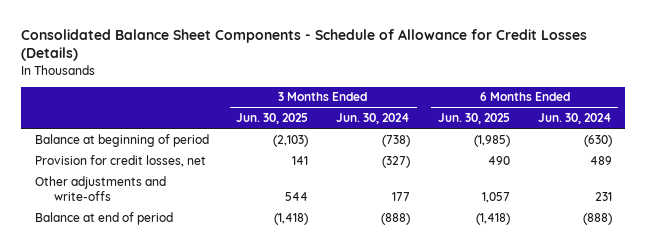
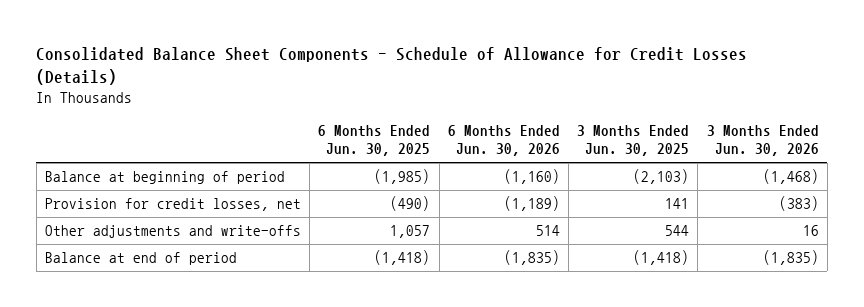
[336,113,411,125] Jun. 30, 2024 -> none
[537,113,612,125] Jun. 30, 2024 -> none
none -> [447,124,560,157] 6 Months Ended Jun. 30, 2026
none -> [706,124,819,157] 3 Months Ended Jun. 30, 2026
[487,155,510,165] 490 -> [390,196,431,212] (490)

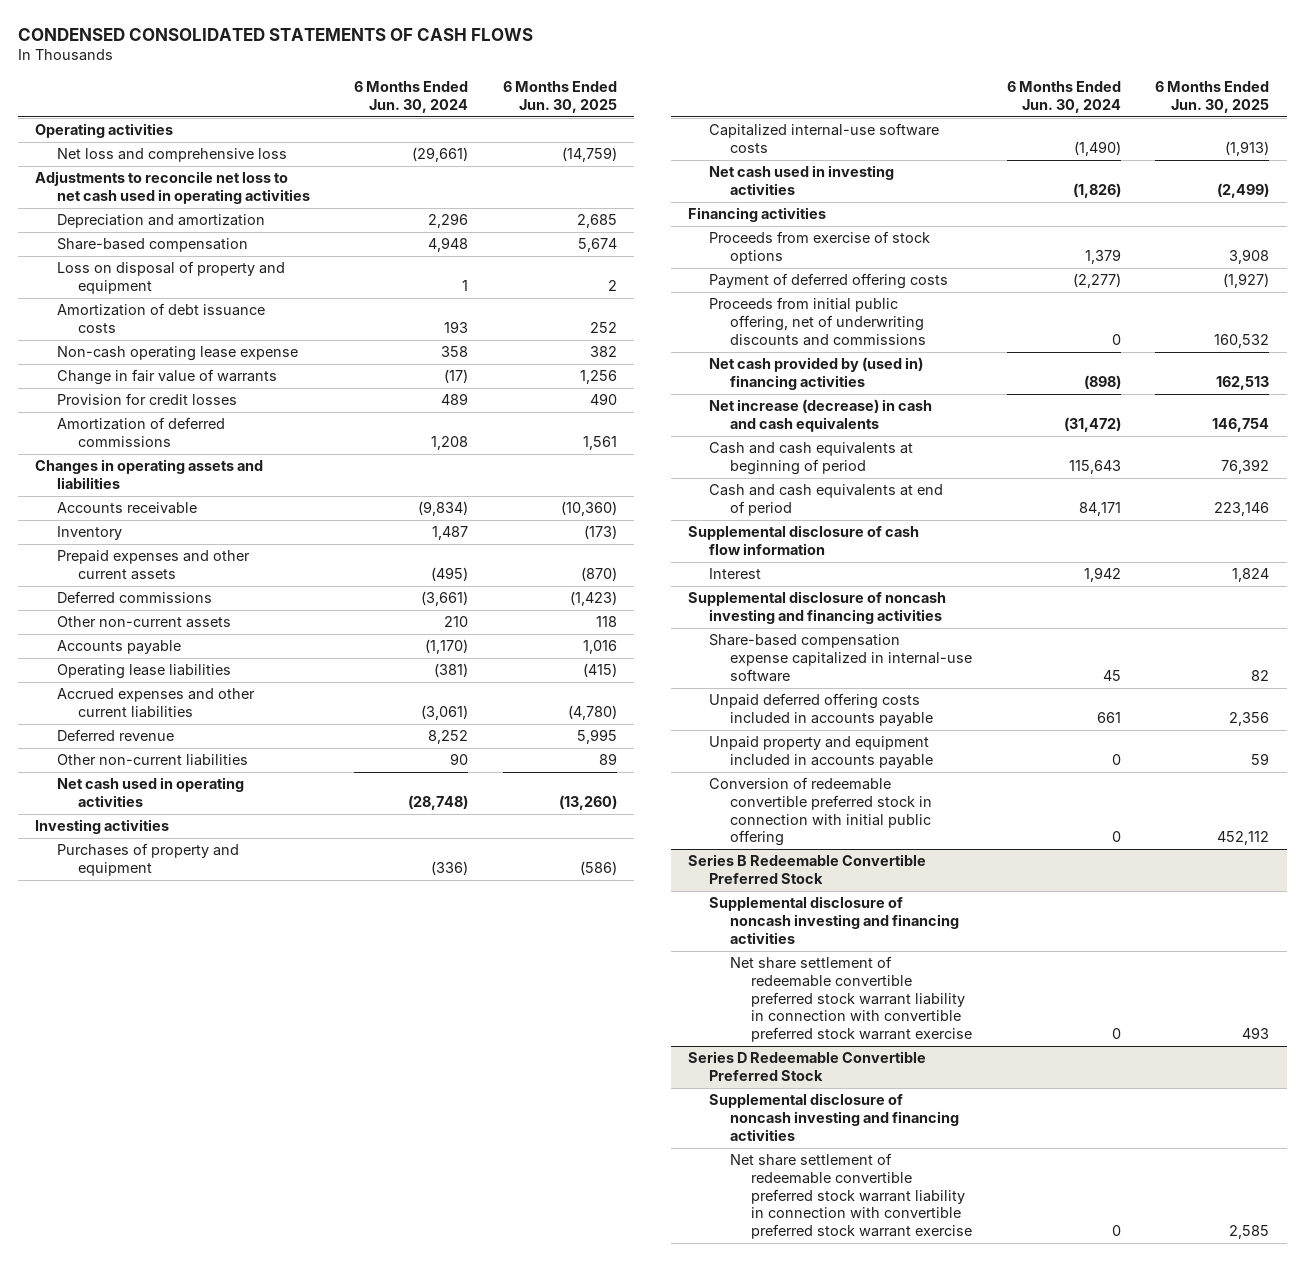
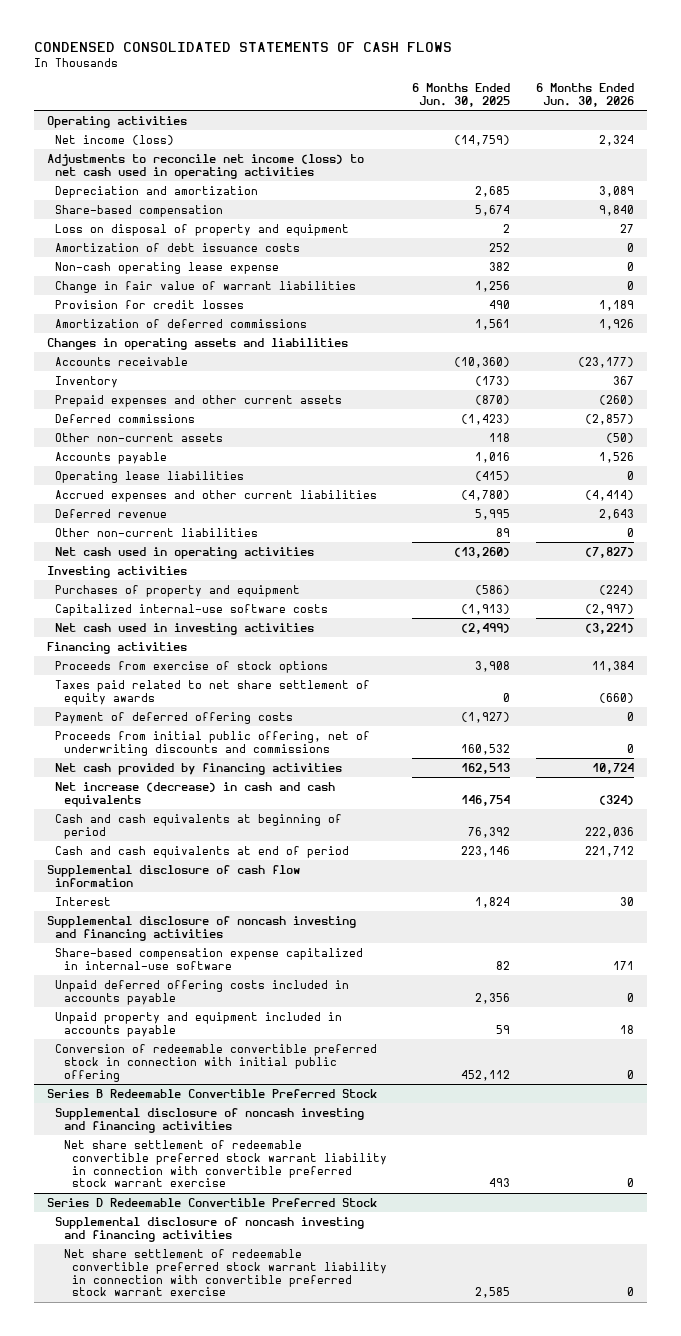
[354,81,469,114] 6 Months Ended Jun. 30, 2024 -> none
none -> [536,82,635,107] 6 Months Ended Jun. 30, 2026
[56,148,287,163] Net loss and comprehensive loss -> [55,134,175,145] Net income (loss)
[35,171,310,205] Adjustments to reconcile net loss to net cash used in operating activities -> [47,153,365,179] Adjustments to reconcile net income (loss) to net cash used in operating activities
[56,369,277,386] Change in fair value of warrants -> [55,280,357,293] Change in fair value of warrant liabilities
none -> [55,679,371,705] Taxes paid related to net share settlement of equity awards
[709,357,924,391] Net cash provided by (used in) financing activities -> [55,762,343,775] Net cash provided by financing activities

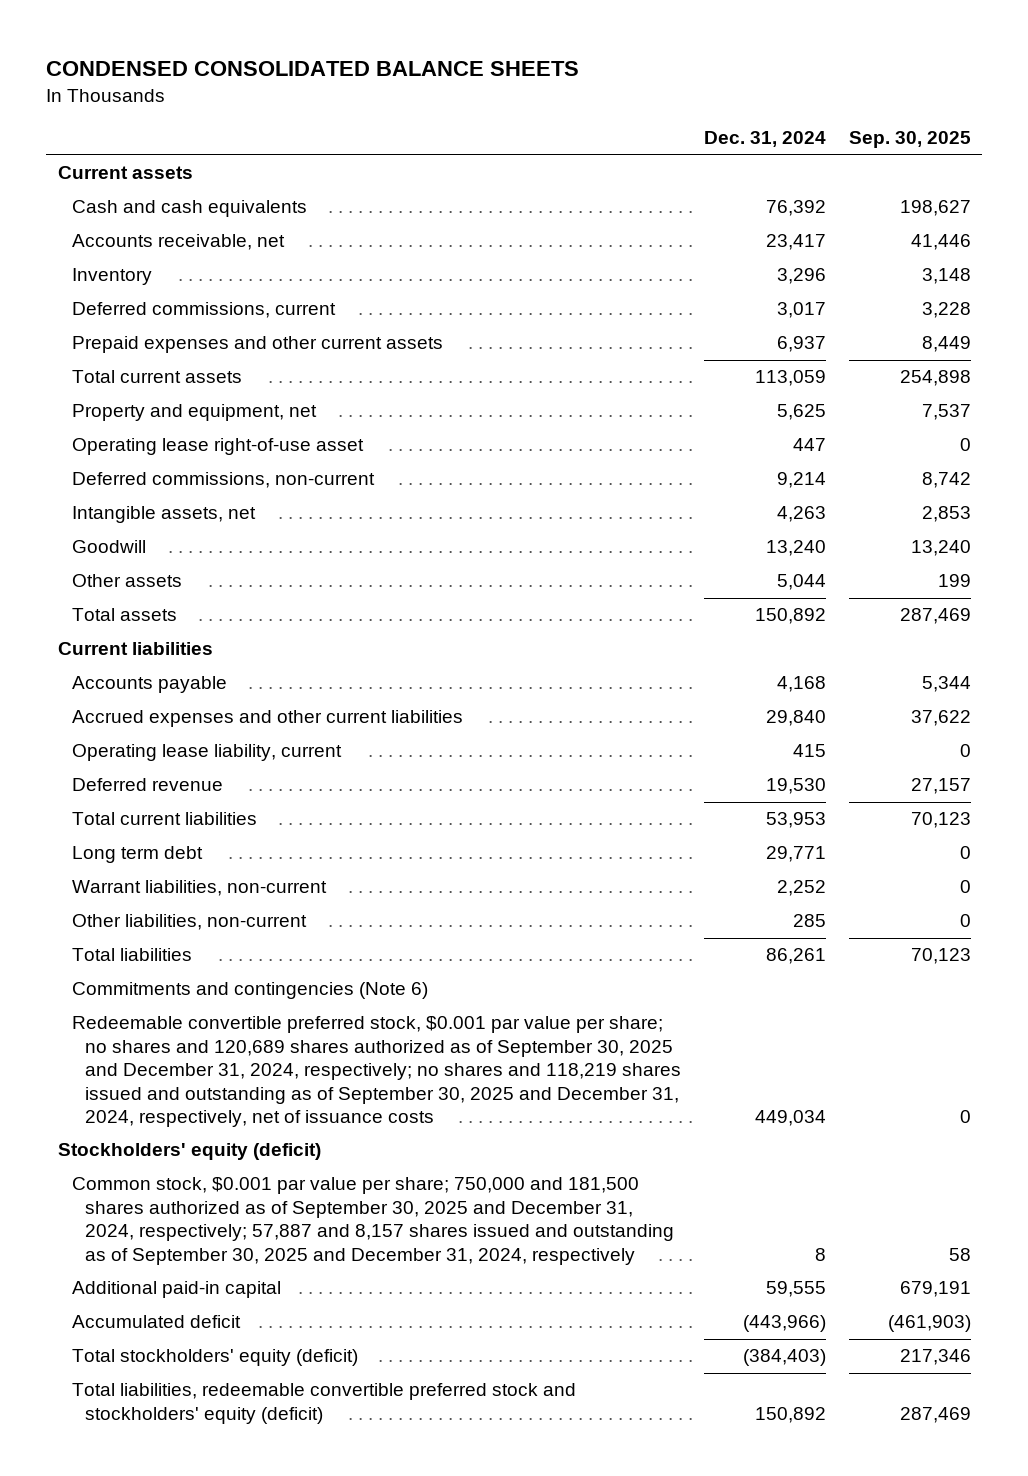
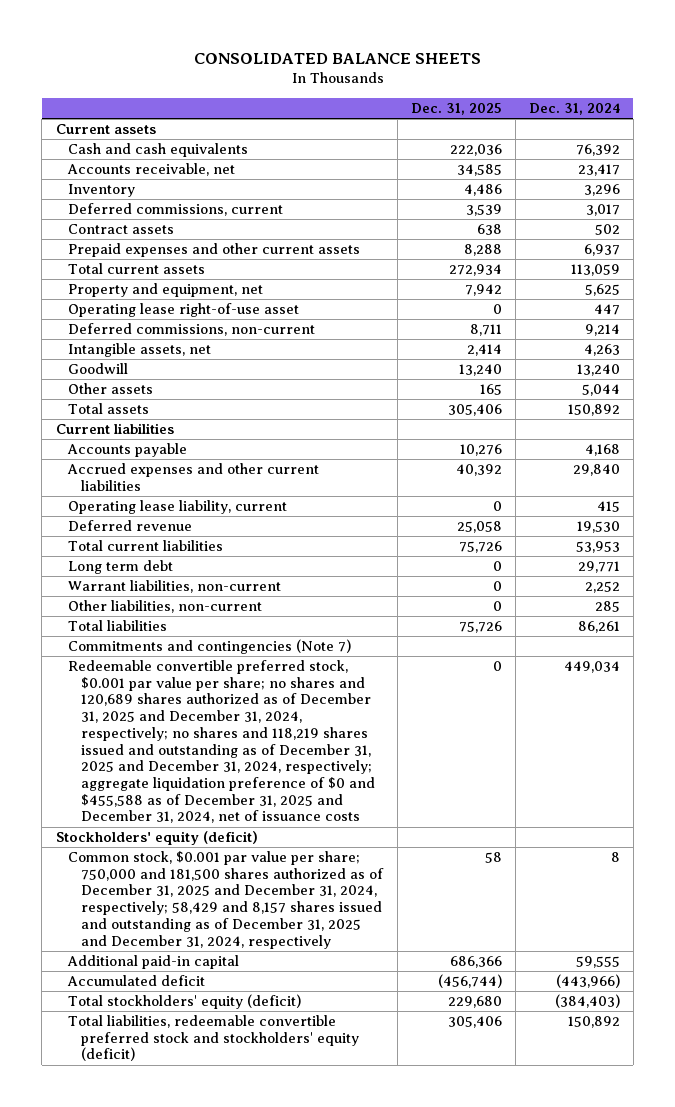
[46,61,580,77] CONDENSED CONSOLIDATED BALANCE SHEETS -> [193,53,481,65] CONSOLIDATED BALANCE SHEETS
[848,131,971,149] Sep. 30, 2025 -> none
none -> [410,102,502,115] Dec. 31, 2025
none -> [68,224,175,235] Contract assets
[71,982,428,1000] Commitments and contingencies (Note 6) -> [68,639,352,655] Commitments and contingencies (Note 7)
[71,1016,682,1128] Redeemable convertible preferred stock, $0.001 par value per share; no shares and 120,689 shares authorized as of September 30, 2025 and December 31, 2024, respectively; no shares and 118,219 shares issued and outstanding as of September 30, 2025 and December 31, 2024, respectively, net of issuance costs -> [68,660,376,824] Redeemable convertible preferred stock, $0.001 par value per share; no shares and 120,689 shares authorized as of December 31, 2025 and December 31, 2024, respectively; no shares and 118,219 shares issued and outstanding as of December 31, 2025 and December 31, 2024, respectively; aggregate liquidation preference of $0 and $455,588 as of December 31, 2025 and December 31, 2024, net of issuance costs
[71,1177,675,1265] Common stock, $0.001 par value per share; 750,000 and 181,500 shares authorized as of September 30, 2025 and December 31, 2024, respectively; 57,887 and 8,157 shares issued and outstanding as of September 30, 2025 and December 31, 2024, respectively -> [68,851,385,949] Common stock, $0.001 par value per share; 750,000 and 181,500 shares authorized as of December 31, 2025 and December 31, 2024, respectively; 58,429 and 8,157 shares issued and outstanding as of December 31, 2025 and December 31, 2024, respectively

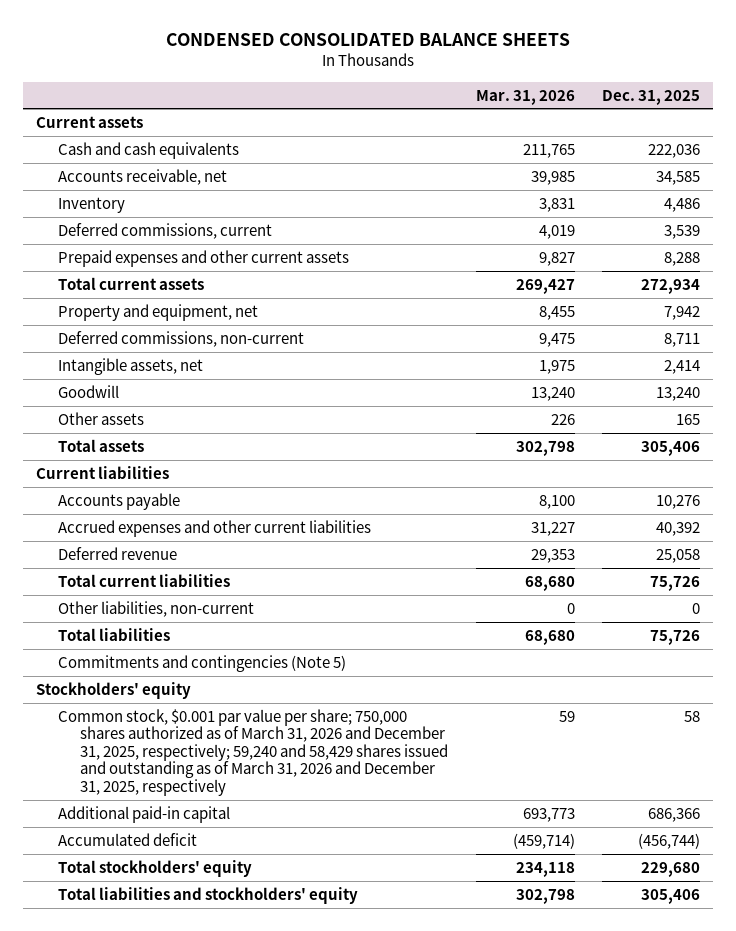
[193,53,481,65] CONSOLIDATED BALANCE SHEETS -> [166,33,571,47] CONDENSED CONSOLIDATED BALANCE SHEETS
[528,102,620,115] Dec. 31, 2024 -> none
none -> [475,89,575,105] Mar. 31, 2026
[68,224,175,235] Contract assets -> none
[68,303,300,318] Operating lease right-of-use asset -> none
[68,500,288,515] Operating lease liability, current -> none
[68,560,174,575] Long term debt -> none
[68,580,282,594] Warrant liabilities, non-current -> none
[68,660,376,824] Redeemable convertible preferred stock, $0.001 par value per share; no shares and 120,689 shares authorized as of December 31, 2025 and December 31, 2024, respectively; no shares and 118,219 shares issued and outstanding as of December 31, 2025 and December 31, 2024, respectively; aggregate liquidation preference of $0 and $455,588 as of December 31, 2025 and December 31, 2024, net of issuance costs -> none
[68,639,352,655] Commitments and contingencies (Note 7) -> [58,654,347,672] Commitments and contingencies (Note 5)
[55,831,258,846] Stockholders' equity (deficit) -> [36,681,192,699] Stockholders' equity
[68,851,385,949] Common stock, $0.001 par value per share; 750,000 and 181,500 shares authorized as of December 31, 2025 and December 31, 2024, respectively; 58,429 and 8,157 shares issued and outstanding as of December 31, 2025 and December 31, 2024, respectively -> [58,708,449,796] Common stock, $0.001 par value per share; 750,000 shares authorized as of March 31, 2026 and December 31, 2025, respectively; 59,240 and 58,429 shares issued and outstanding as of March 31, 2026 and December 31, 2025, respectively
[68,994,302,1010] Total stockholders' equity (deficit) -> [58,859,253,877] Total stockholders' equity
[68,1015,360,1062] Total liabilities, redeemable convertible preferred stock and stockholders' equity (deficit) -> [58,886,359,904] Total liabilities and stockholders' equity

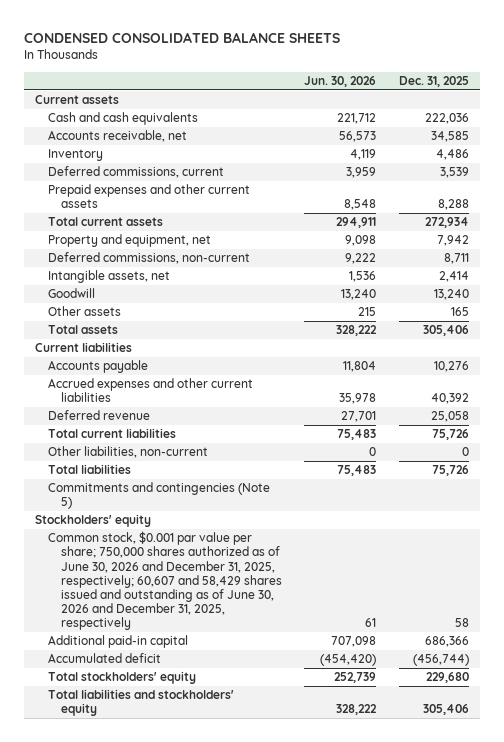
[475,89,575,105] Mar. 31, 2026 -> none
none -> [304,75,377,87] Jun. 30, 2026
[58,708,449,796] Common stock, $0.001 par value per share; 750,000 shares authorized as of March 31, 2026 and December 31, 2025, respectively; 59,240 and 58,429 shares issued and outstanding as of March 31, 2026 and December 31, 2025, respectively -> [47,531,282,631] Common stock, $0.001 par value per share; 750,000 shares authorized as of June 30, 2026 and December 31, 2025, respectively; 60,607 and 58,429 shares issued and outstanding as of June 30, 2026 and December 31, 2025, respectively

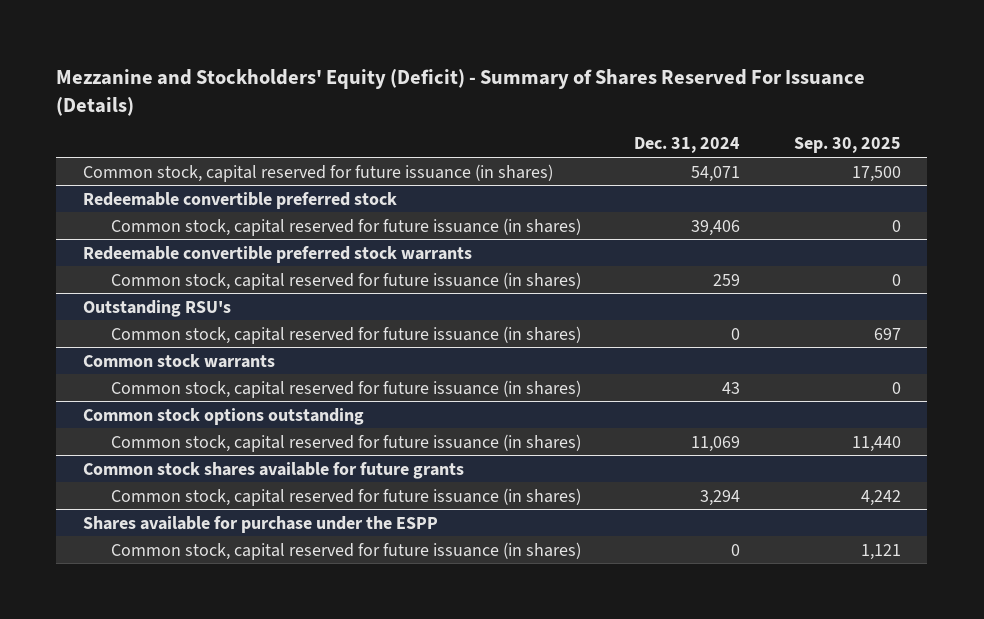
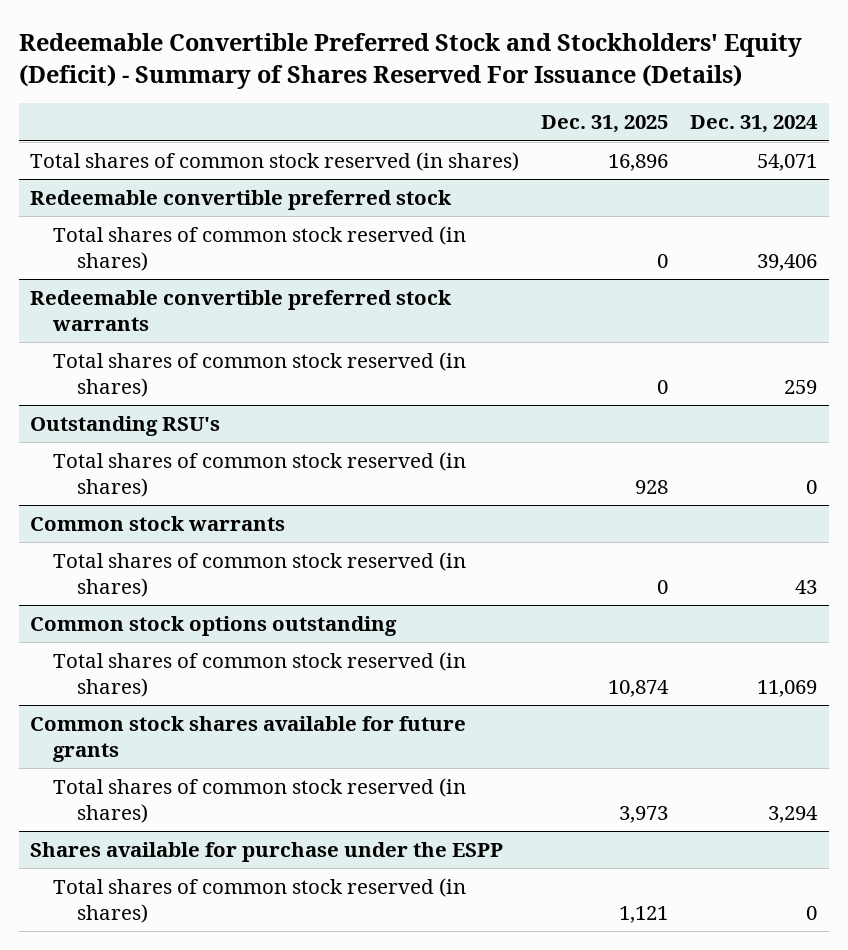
[56,69,866,116] Mezzanine and Stockholders' Equity (Deficit) - Summary of Shares Reserved For Issuance (Details) -> [19,32,803,89] Redeemable Convertible Preferred Stock and Stockholders' Equity (Deficit) - Summary of Shares Reserved For Issuance (Details)
[793,137,901,154] Sep. 30, 2025 -> none
none -> [541,115,669,134] Dec. 31, 2025
[83,163,554,182] Common stock, capital reserved for future issuance (in shares) -> [30,152,520,172] Total shares of common stock reserved (in shares)
[110,217,581,236] Common stock, capital reserved for future issuance (in shares) -> [53,226,467,271] Total shares of common stock reserved (in shares)
[110,271,581,290] Common stock, capital reserved for future issuance (in shares) -> [53,352,467,397] Total shares of common stock reserved (in shares)
[110,325,581,344] Common stock, capital reserved for future issuance (in shares) -> [53,452,467,497] Total shares of common stock reserved (in shares)
[110,379,581,398] Common stock, capital reserved for future issuance (in shares) -> [53,552,467,597] Total shares of common stock reserved (in shares)
[110,433,581,452] Common stock, capital reserved for future issuance (in shares) -> [53,652,467,697] Total shares of common stock reserved (in shares)
[110,487,581,506] Common stock, capital reserved for future issuance (in shares) -> [53,778,467,823] Total shares of common stock reserved (in shares)
[110,541,581,560] Common stock, capital reserved for future issuance (in shares) -> [53,878,467,923] Total shares of common stock reserved (in shares)

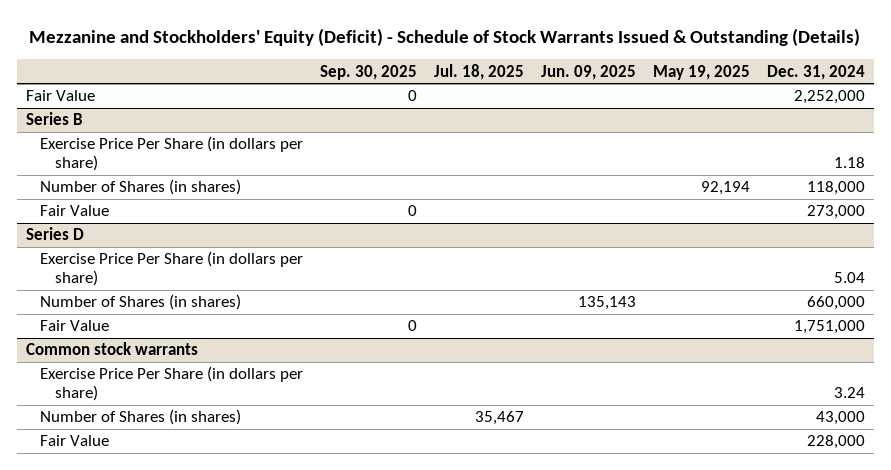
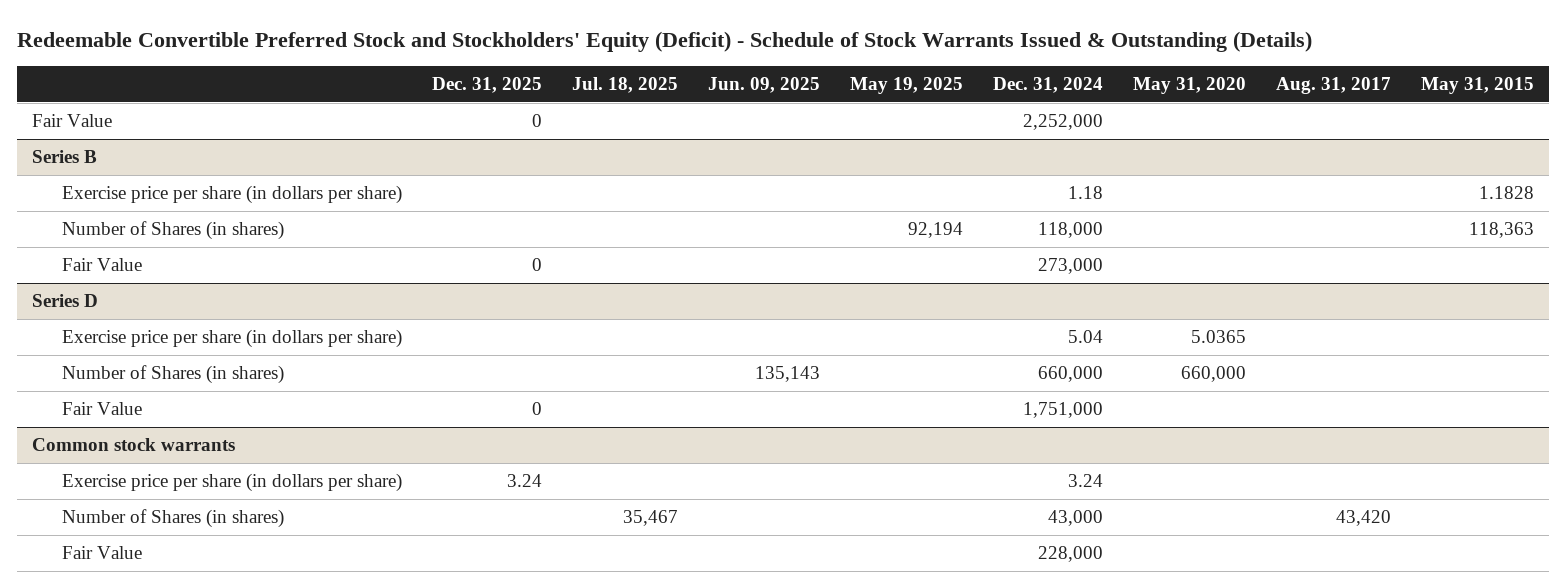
[29,27,861,46] Mezzanine and Stockholders' Equity (Deficit) - Schedule of Stock Warrants Issued & Outstanding (Details) -> [17,30,1313,52] Redeemable Convertible Preferred Stock and Stockholders' Equity (Deficit) - Schedule of Stock Warrants Issued & Outstanding (Details)
[320,64,418,80] Sep. 30, 2025 -> none
none -> [432,77,543,94] Dec. 31, 2025
none -> [1132,77,1246,95] May 31, 2020
none -> [1275,77,1391,95] Aug. 31, 2017
none -> [1420,77,1534,95] May 31, 2015
[40,136,304,172] Exercise Price Per Share (in dollars per share) -> [62,185,403,205] Exercise price per share (in dollars per share)
[40,251,304,287] Exercise Price Per Share (in dollars per share) -> [62,329,403,349] Exercise price per share (in dollars per share)
[40,366,304,402] Exercise Price Per Share (in dollars per share) -> [62,473,403,493] Exercise price per share (in dollars per share)

